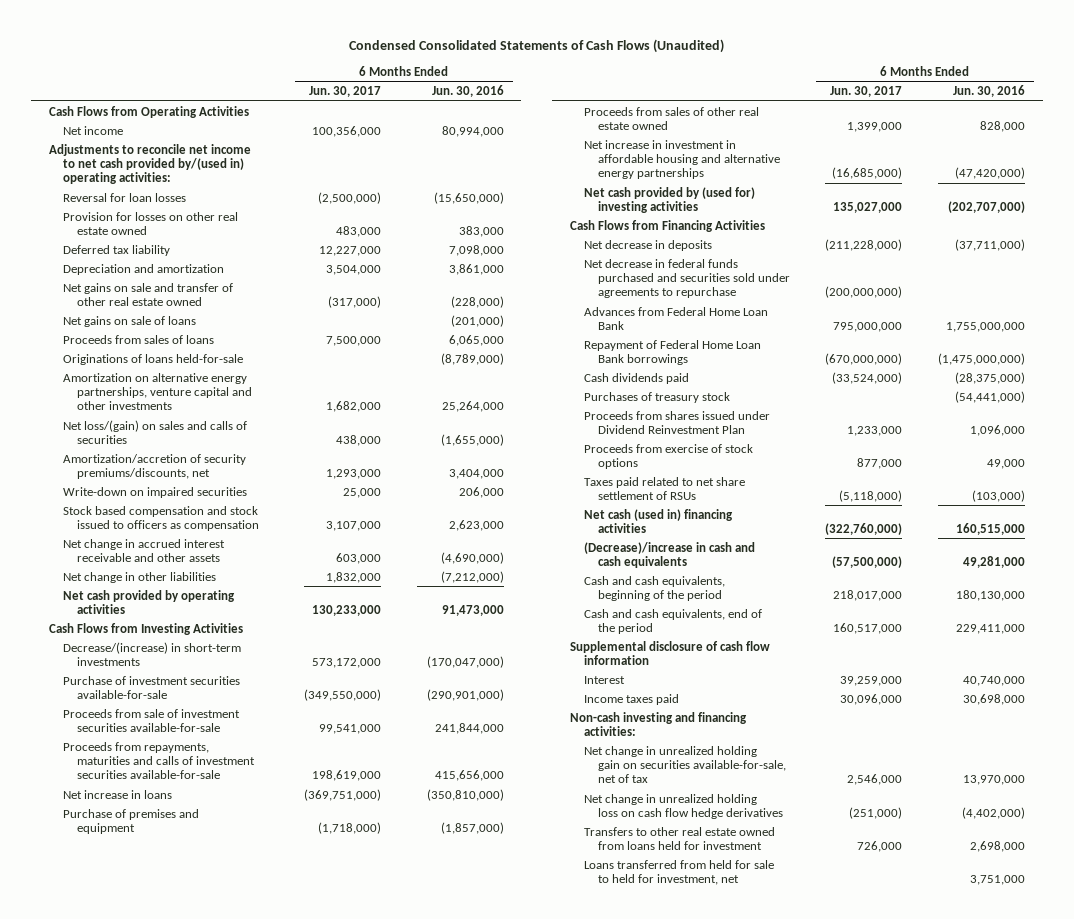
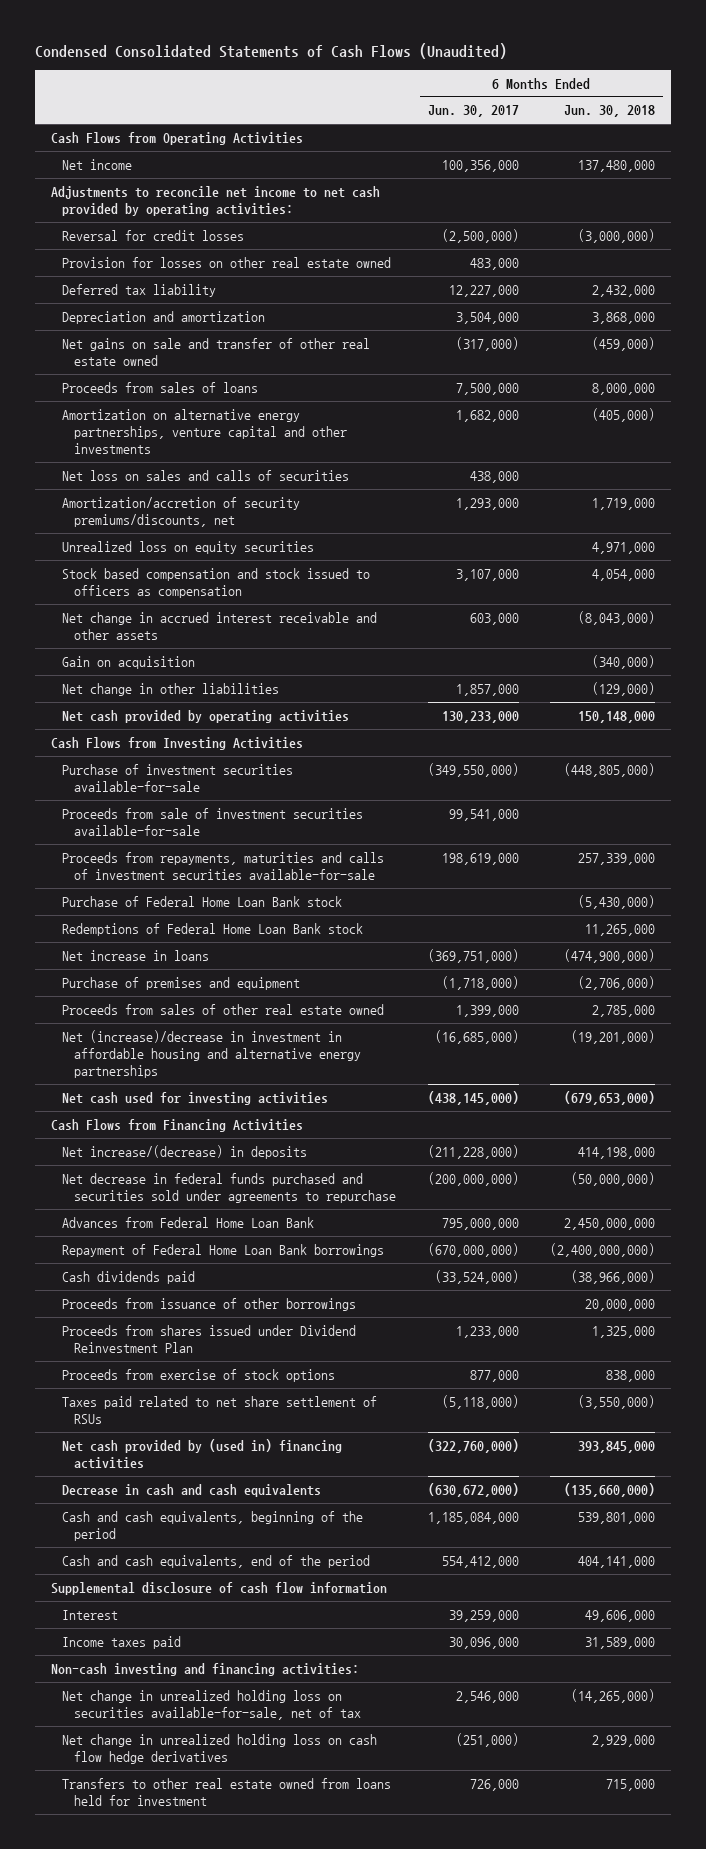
[431,85,504,98] Jun. 30, 2016 -> none
none -> [564,105,656,118] Jun. 30, 2018
[48,143,251,185] Adjustments to reconcile net income to net cash provided by/(used in) operating activities: -> [51,185,381,216] Adjustments to reconcile net income to net cash provided by operating activities:
[62,192,186,202] Reversal for loan losses -> [62,229,245,241] Reversal for credit losses
[62,315,196,327] Net gains on sale of loans -> none
[62,353,243,365] Originations of loans held-for-sale -> none
[62,419,247,444] Net loss/(gain) on sales and calls of securities -> [62,469,350,481] Net loss on sales and calls of securities
[62,486,247,498] Write-down on impaired securities -> none
none -> [62,540,315,554] Unrealized loss on equity securities
none -> [62,655,196,669] Gain on acquisition
[326,571,382,583] 1,832,000 -> [455,683,519,696] 1,857,000
[62,641,241,666] Decrease/(increase) in short-term investments -> none
none -> [62,895,343,907] Purchase of Federal Home Loan Bank stock
none -> [62,922,364,936] Redemptions of Federal Home Loan Bank stock
[583,139,780,180] Net increase in investment in affordable housing and alternative energy partnerships -> [62,1029,361,1079] Net (increase)/decrease in investment in affordable housing and alternative energy partnerships
[583,186,755,213] Net cash provided by (used for) investing activities -> [62,1091,329,1105] Net cash used for investing activities
[833,201,903,213] 135,027,000 -> [427,1090,519,1105] (438,145,000)
[583,239,712,251] Net decrease in deposits -> [62,1144,308,1159] Net increase/(decrease) in deposits
[583,391,730,403] Purchases of treasury stock -> none
none -> [62,1297,357,1311] Proceeds from issuance of other borrowings
[583,508,733,533] Net cash (used in) financing activities -> [62,1438,343,1469] Net cash provided by (used in) financing activities
[583,541,755,568] (Decrease)/increase in cash and cash equivalents -> [62,1483,322,1497] Decrease in cash and cash equivalents
[832,555,903,568] (57,500,000) -> [427,1482,519,1497] (630,672,000)
[833,589,903,601] 218,017,000 -> [427,1511,519,1524] 1,185,084,000
[833,622,903,634] 160,517,000 -> [441,1555,519,1568] 554,412,000
[583,745,786,784] Net change in unrealized holding gain on securities available-for-sale, net of tax -> [62,1689,361,1720] Net change in unrealized holding loss on securities available-for-sale, net of tax
[583,859,774,885] Loans transferred from held for sale to held for investment, net -> none

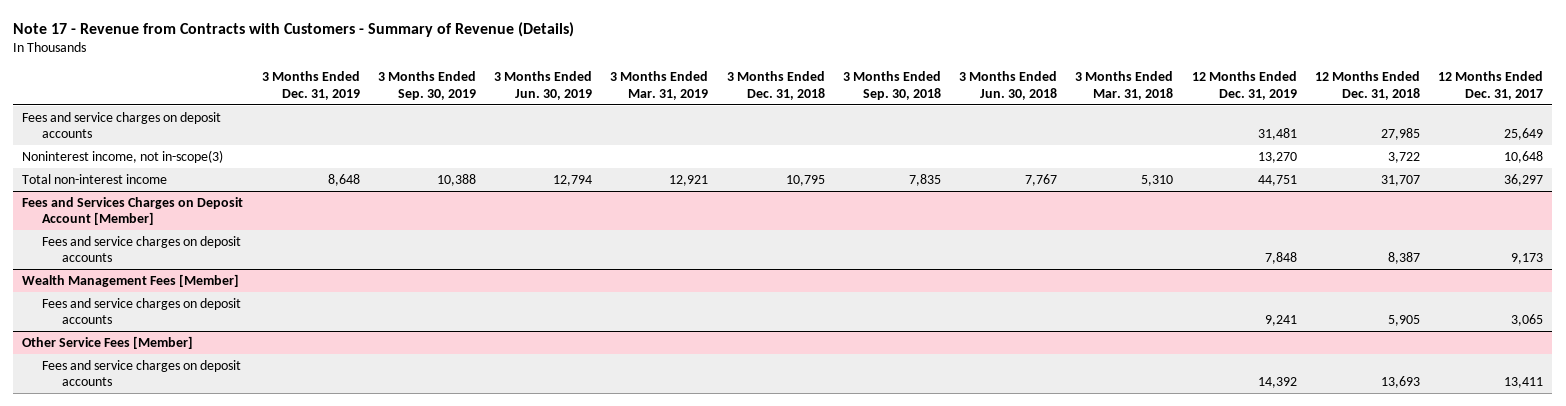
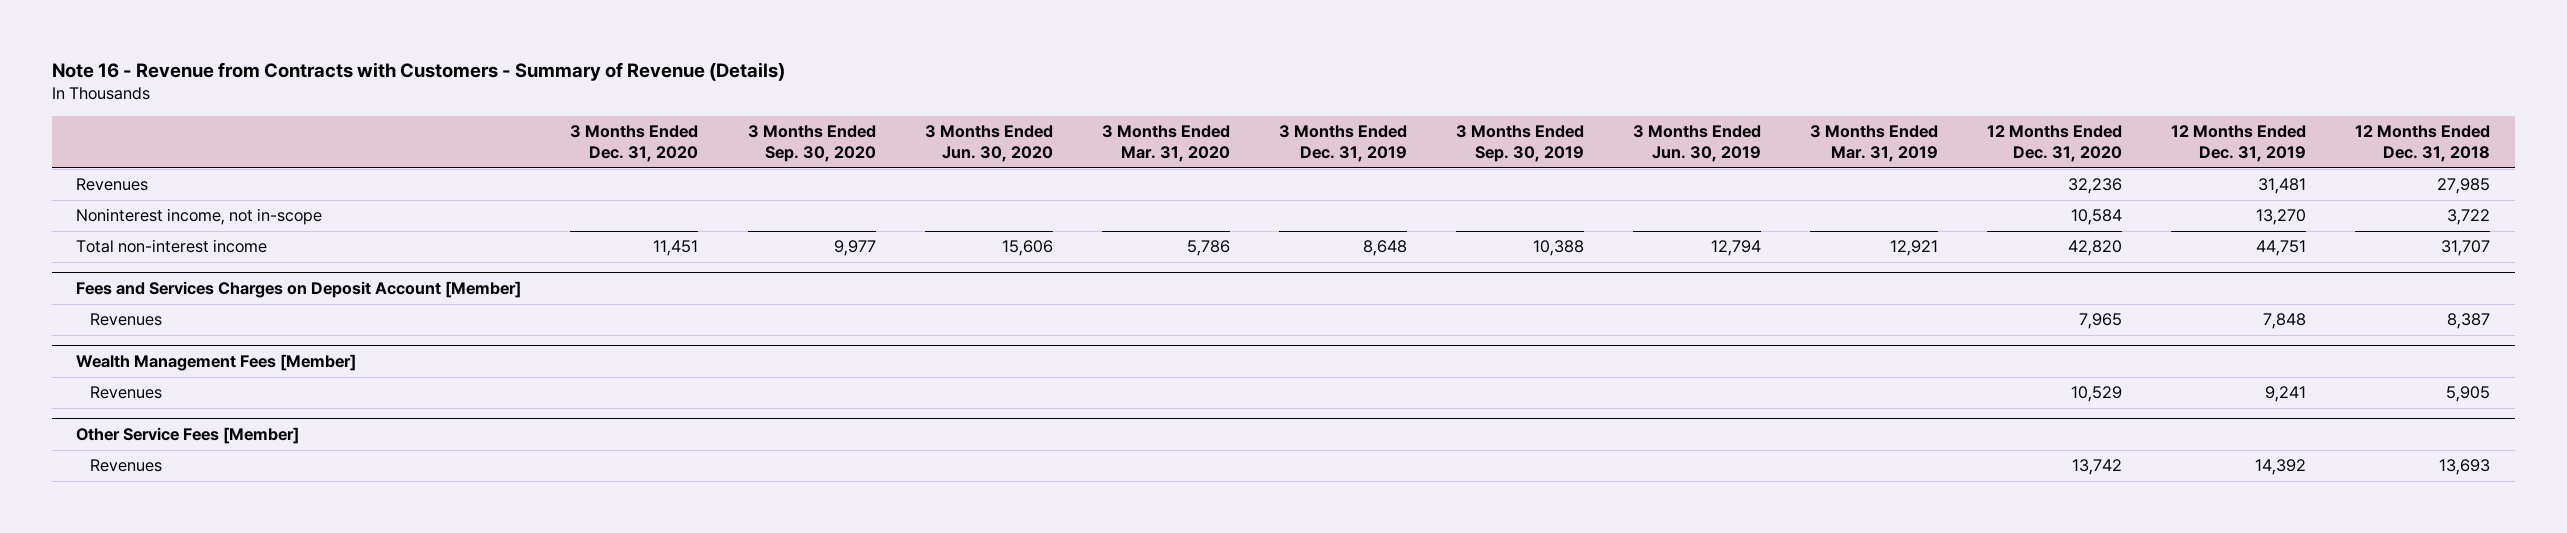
[13,22,575,38] Note 17 - Revenue from Contracts with Customers - Summary of Revenue (Details) -> [51,62,785,82] Note 16 - Revenue from Contracts with Customers - Summary of Revenue (Details)
[726,71,825,100] 3 Months Ended Dec. 31, 2018 -> none
[842,71,941,100] 3 Months Ended Sep. 30, 2018 -> none
[959,71,1058,100] 3 Months Ended Jun. 30, 2018 -> none
[1075,71,1174,100] 3 Months Ended Mar. 31, 2018 -> none
[1438,71,1544,100] 12 Months Ended Dec. 31, 2017 -> none
none -> [570,125,699,163] 3 Months Ended Dec. 31, 2020
none -> [747,125,876,163] 3 Months Ended Sep. 30, 2020
none -> [924,125,1053,163] 3 Months Ended Jun. 30, 2020
none -> [1101,125,1230,163] 3 Months Ended Mar. 31, 2020
none -> [1987,125,2123,163] 12 Months Ended Dec. 31, 2020
[22,111,222,139] Fees and service charges on deposit accounts -> [76,178,149,192] Revenues
[22,149,224,163] Noninterest income, not in-scope(3) -> [76,208,323,226] Noninterest income, not in-scope
[42,235,242,263] Fees and service charges on deposit accounts -> [90,313,163,327] Revenues
[42,297,242,325] Fees and service charges on deposit accounts -> [90,386,163,400] Revenues
[42,359,242,387] Fees and service charges on deposit accounts -> [90,459,163,473] Revenues

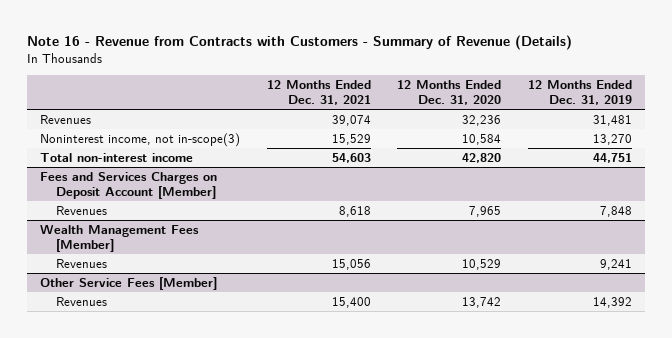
[570,125,699,163] 3 Months Ended Dec. 31, 2020 -> none
[747,125,876,163] 3 Months Ended Sep. 30, 2020 -> none
[924,125,1053,163] 3 Months Ended Jun. 30, 2020 -> none
[1101,125,1230,163] 3 Months Ended Mar. 31, 2020 -> none
[1278,125,1407,163] 3 Months Ended Dec. 31, 2019 -> none
[1455,125,1584,163] 3 Months Ended Sep. 30, 2019 -> none
[1633,125,1762,163] 3 Months Ended Jun. 30, 2019 -> none
[1810,125,1939,163] 3 Months Ended Mar. 31, 2019 -> none
[2355,125,2491,163] 12 Months Ended Dec. 31, 2018 -> none
none -> [266,79,371,106] 12 Months Ended Dec. 31, 2021
[76,208,323,226] Noninterest income, not in-scope -> [40,132,241,147] Noninterest income, not in-scope(3)

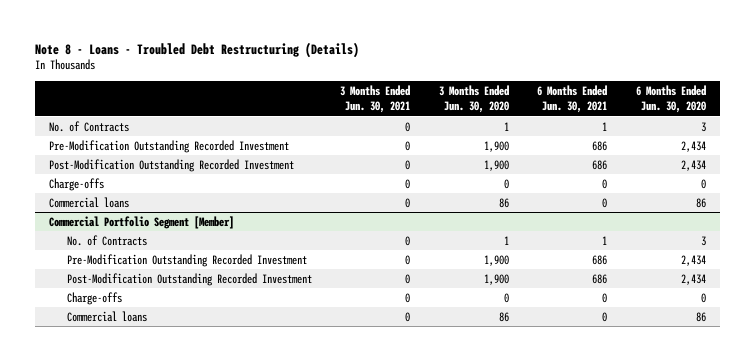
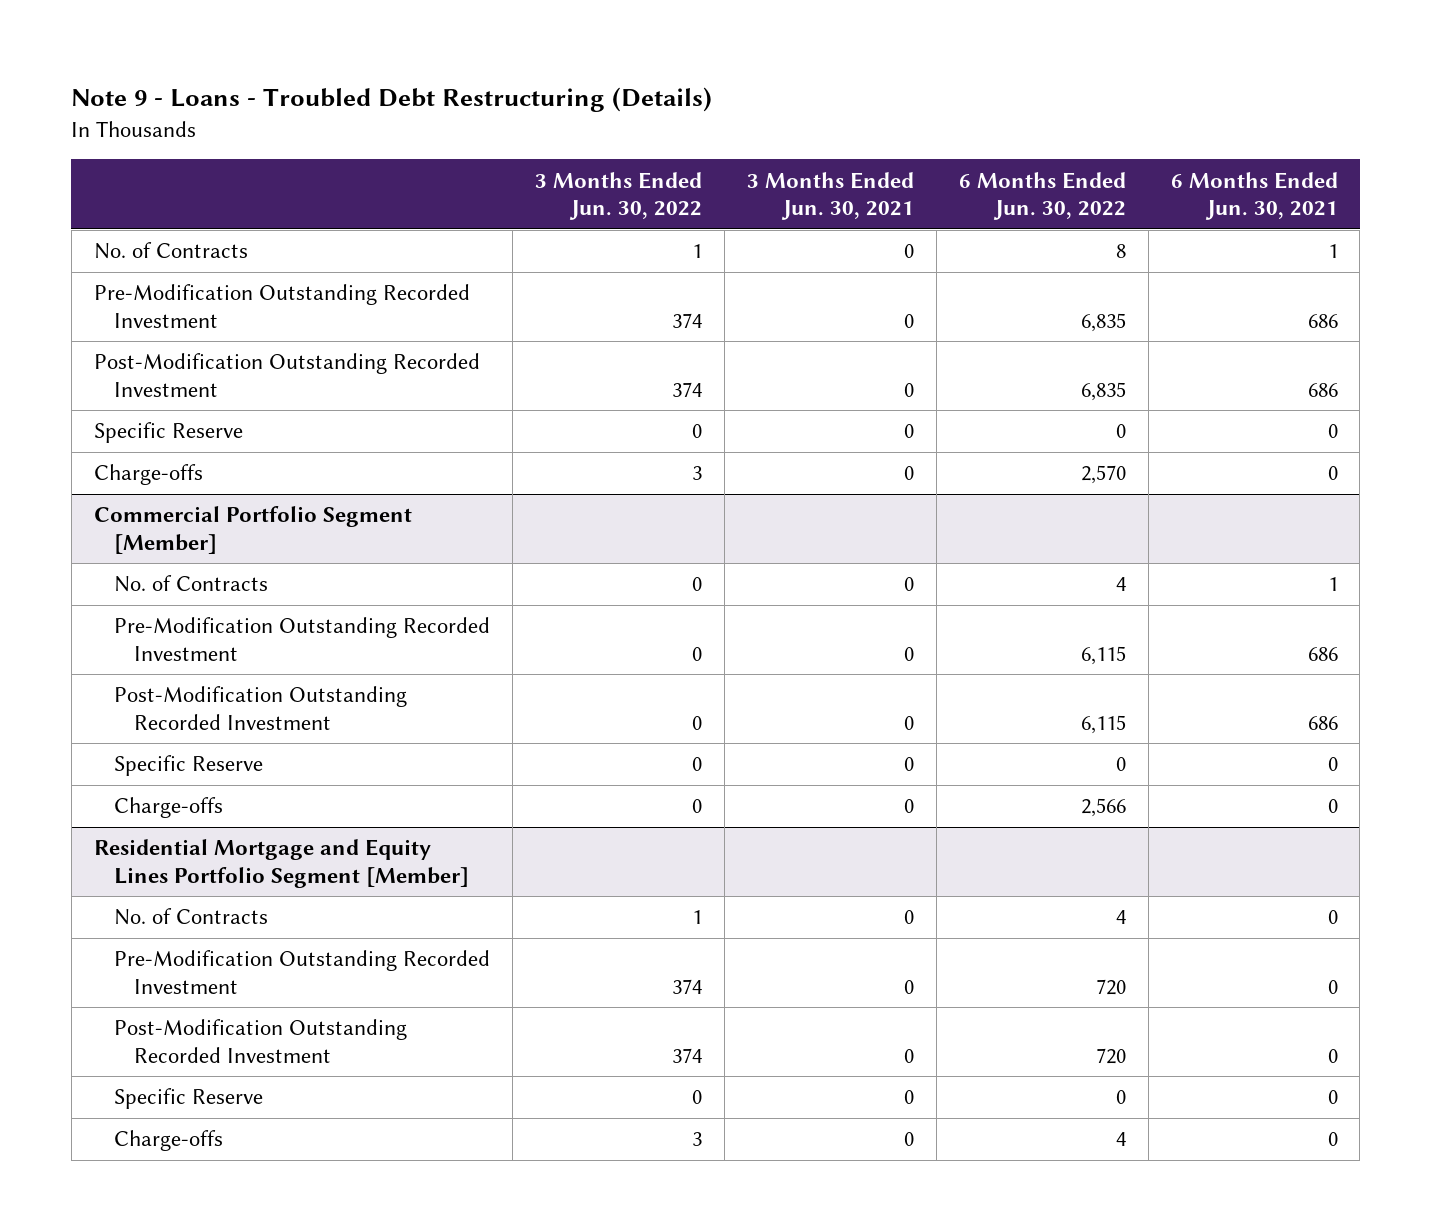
[35,41,360,58] Note 8 - Loans - Troubled Debt Restructuring (Details) -> [71,87,713,113] Note 9 - Loans - Troubled Debt Restructuring (Details)
[438,85,509,114] 3 Months Ended Jun. 30, 2020 -> none
[635,85,706,114] 6 Months Ended Jun. 30, 2020 -> none
none -> [534,171,702,221] 3 Months Ended Jun. 30, 2022
none -> [958,171,1126,221] 6 Months Ended Jun. 30, 2022
none -> [93,422,243,444] Specific Reserve
[49,196,130,208] Commercial loans -> none
none -> [113,755,263,777] Specific Reserve
none -> [93,839,469,888] Residential Mortgage and Equity Lines Portfolio Segment [Member]
none -> [113,908,268,926] No. of Contracts
none -> [113,950,490,994] Pre-Modification Outstanding Recorded Investment
none -> [113,1019,407,1063] Post-Modification Outstanding Recorded Investment
[66,310,147,322] Commercial loans -> [113,1088,263,1110] Specific Reserve
none -> [113,1130,223,1152] Charge-offs

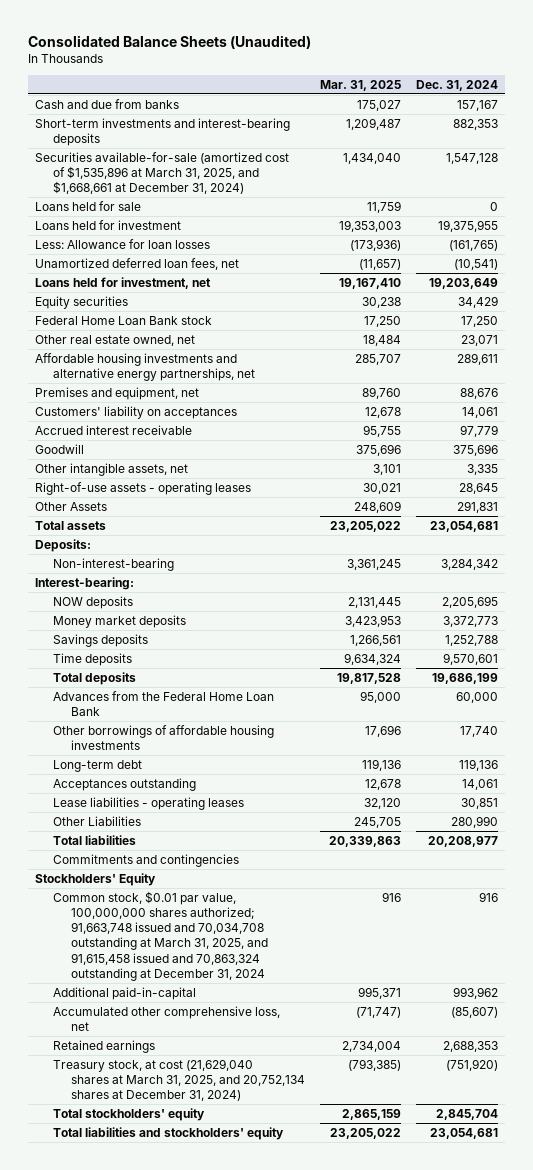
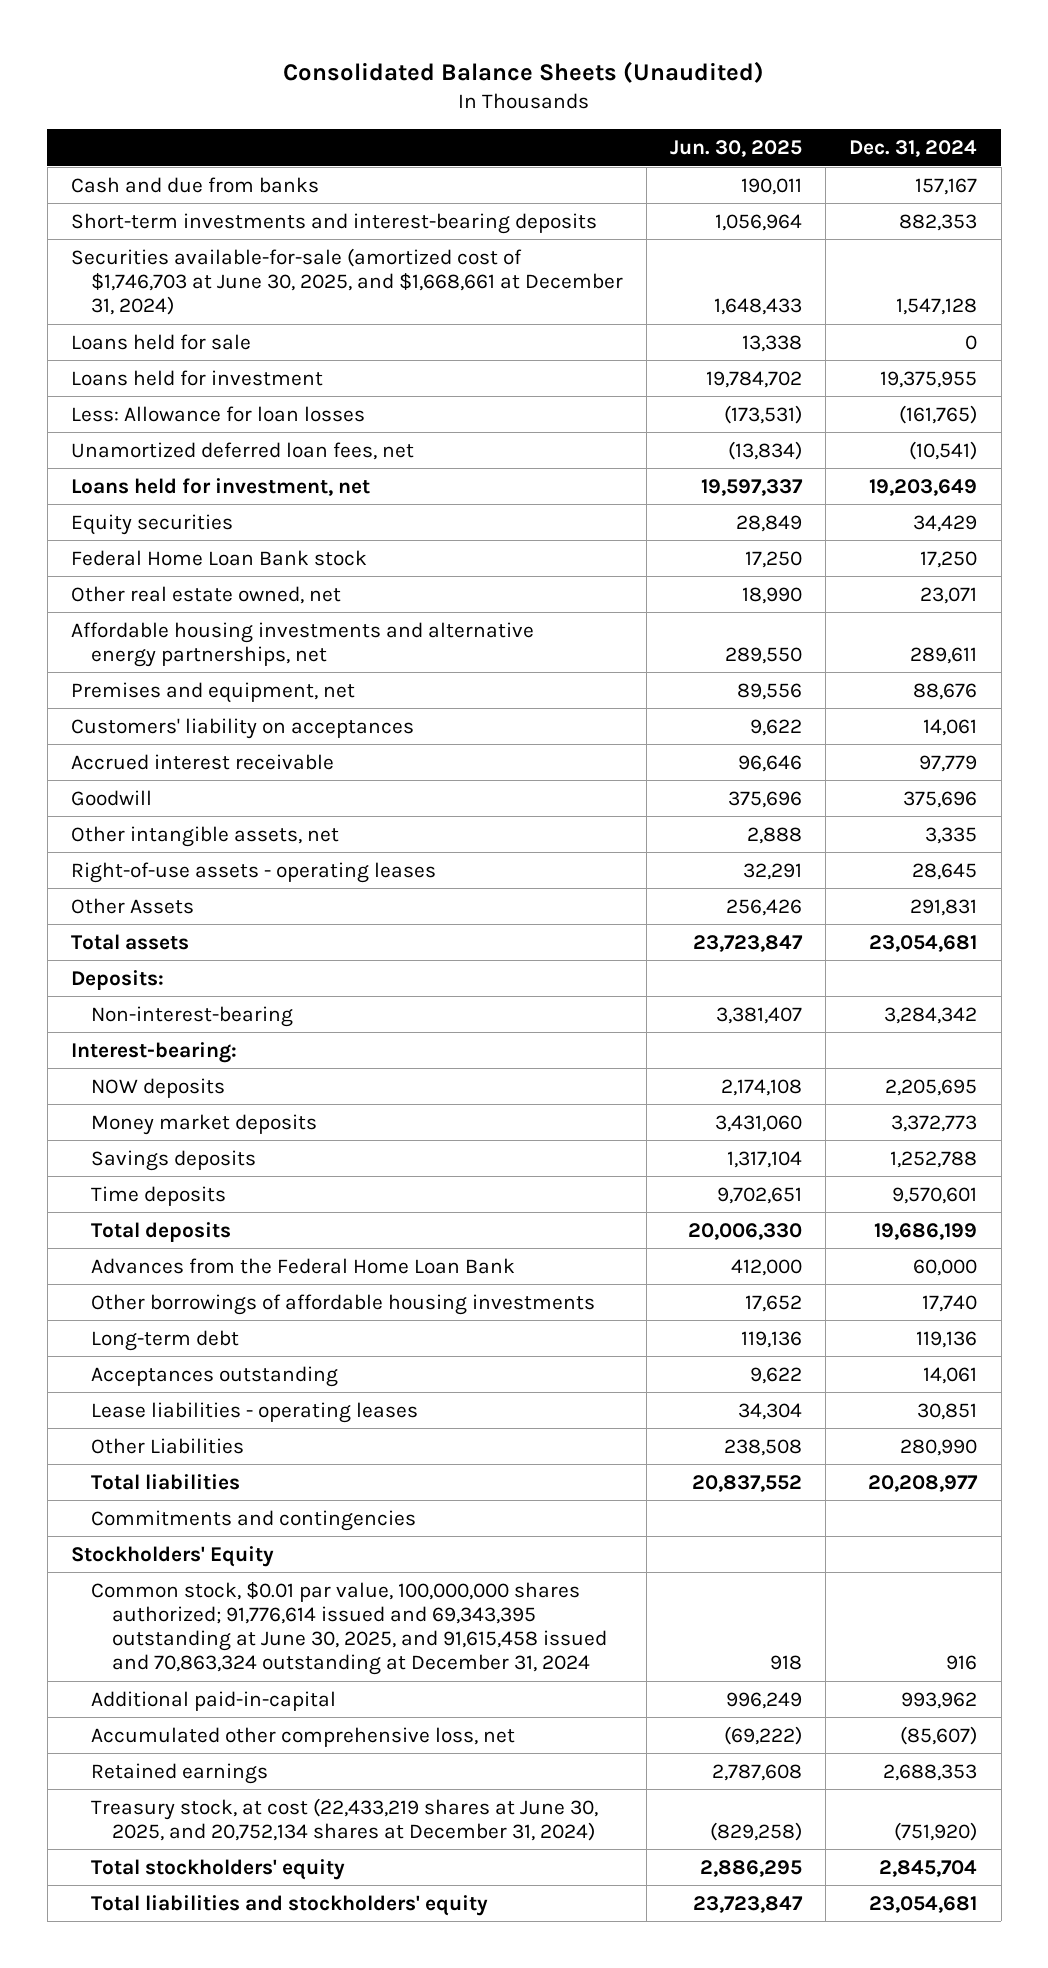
[320,79,402,91] Mar. 31, 2025 -> none
none -> [670,140,803,158] Jun. 30, 2025
[35,151,290,195] Securities available-for-sale (amortized cost of $1,535,896 at March 31, 2025, and $1,668,661 at December 31, 2024) -> [70,247,624,316] Securities available-for-sale (amortized cost of $1,746,703 at June 30, 2025, and $1,668,661 at December 31, 2024)
[53,890,269,981] Common stock, $0.01 par value, 100,000,000 shares authorized; 91,663,748 issued and 70,034,708 outstanding at March 31, 2025, and 91,615,458 issued and 70,863,324 outstanding at December 31, 2024 -> [91,1581,607,1676] Common stock, $0.01 par value, 100,000,000 shares authorized; 91,776,614 issued and 69,343,395 outstanding at June 30, 2025, and 91,615,458 issued and 70,863,324 outstanding at December 31, 2024
[53,1058,306,1102] Treasury stock, at cost (21,629,040 shares at March 31, 2025, and 20,752,134 shares at December 31, 2024) -> [91,1797,599,1841] Treasury stock, at cost (22,433,219 shares at June 30, 2025, and 20,752,134 shares at December 31, 2024)

